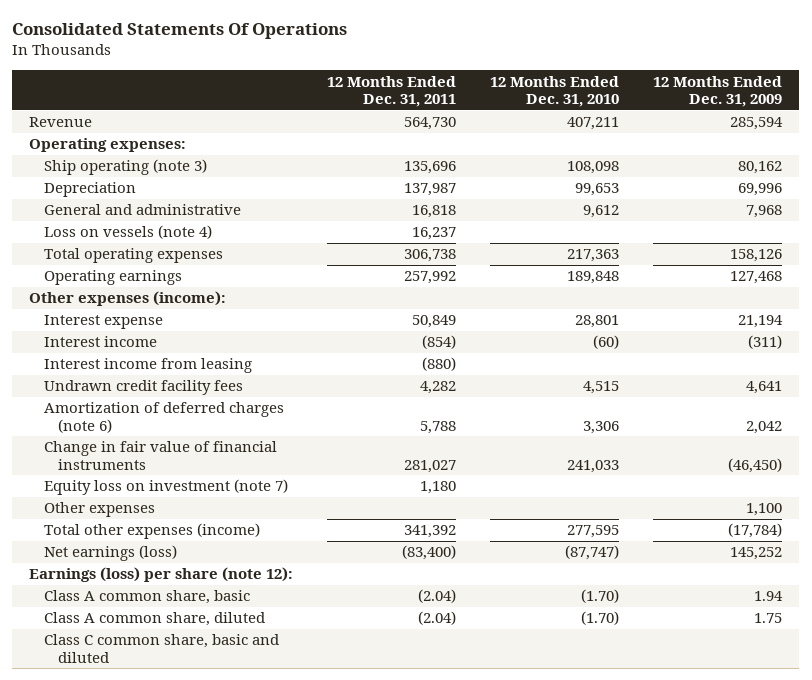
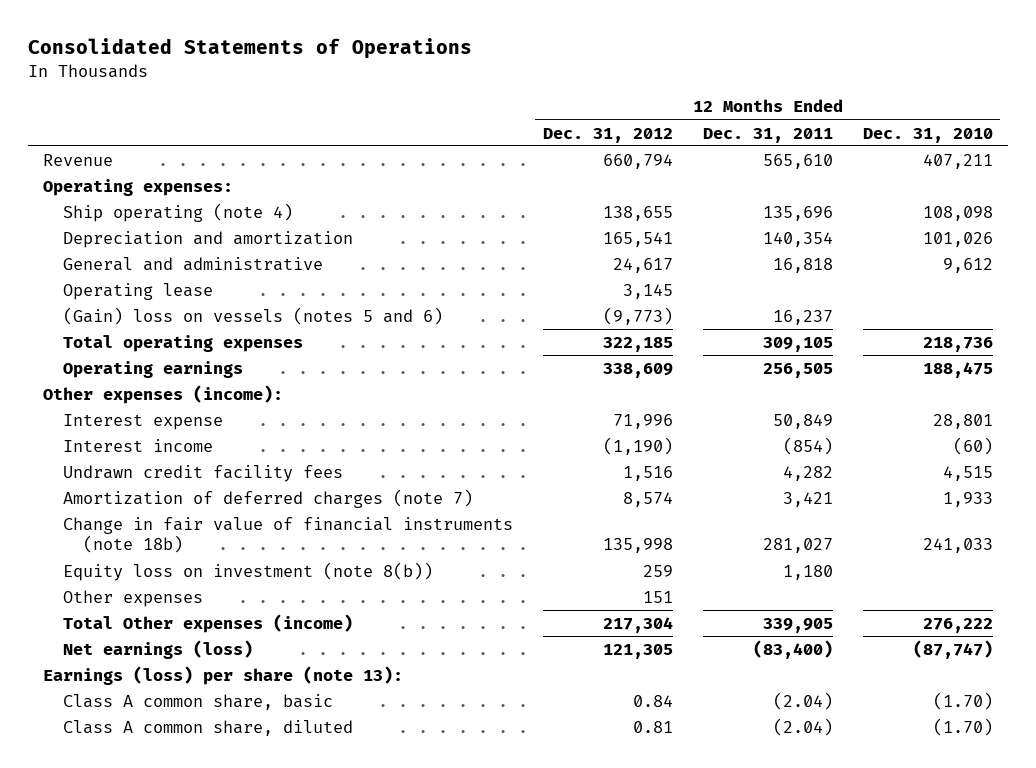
[12,23,348,40] Consolidated Statements Of Operations -> [28,38,473,60] Consolidated Statements of Operations
[653,75,783,107] 12 Months Ended Dec. 31, 2009 -> none
none -> [542,127,673,143] Dec. 31, 2012
[404,117,457,131] 564,730 -> [762,153,833,169] 565,610
[43,182,136,198] Depreciation -> none
[43,159,207,176] Ship operating (note 3) -> [63,202,294,222] Ship operating (note 4)
none -> [63,230,354,248] Depreciation and amortization
none -> [63,282,214,300] Operating lease
[43,225,212,240] Loss on vessels (note 4) -> [63,306,444,325] (Gain) loss on vessels (notes 5 and 6)
[404,249,457,263] 306,738 -> [762,336,833,352] 309,105
[567,249,620,263] 217,363 -> [922,336,993,352] 218,736
[404,271,457,285] 257,992 -> [762,362,833,378] 256,505
[567,271,620,285] 189,848 -> [922,361,993,378] 188,475
[43,358,252,374] Interest income from leasing -> none
[43,402,284,433] Amortization of deferred charges (note 6) -> [63,488,474,508] Amortization of deferred charges (note 7)
[420,420,457,434] 5,788 -> [782,491,833,507] 3,421
[583,420,620,434] 3,306 -> [942,491,993,507] 1,933
[43,441,277,470] Change in fair value of financial instruments -> [63,516,514,554] Change in fair value of financial instruments (note 18b)
[43,479,288,496] Equity loss on investment (note 7) -> [63,561,434,581] Equity loss on investment (note 8(b))
[43,523,260,540] Total other expenses (income) -> [63,613,354,633] Total Other expenses (income)
[404,525,457,539] 341,392 -> [762,617,833,633] 339,905
[567,525,620,539] 277,595 -> [922,617,993,633] 276,222
[29,567,294,583] Earnings (loss) per share (note 12): -> [43,665,404,685] Earnings (loss) per share (note 13):
[43,634,279,663] Class C common share, basic and diluted -> none

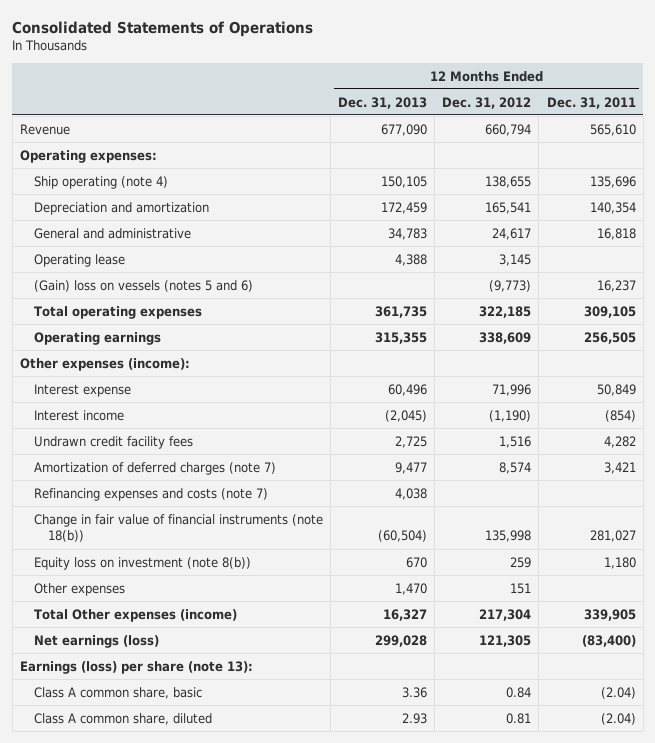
[862,127,993,143] Dec. 31, 2010 -> none
none -> [338,96,428,109] Dec. 31, 2013
none -> [34,487,269,501] Refinancing expenses and costs (note 7)
[63,516,514,554] Change in fair value of financial instruments (note 18b) -> [34,513,324,543] Change in fair value of financial instruments (note 18(b))

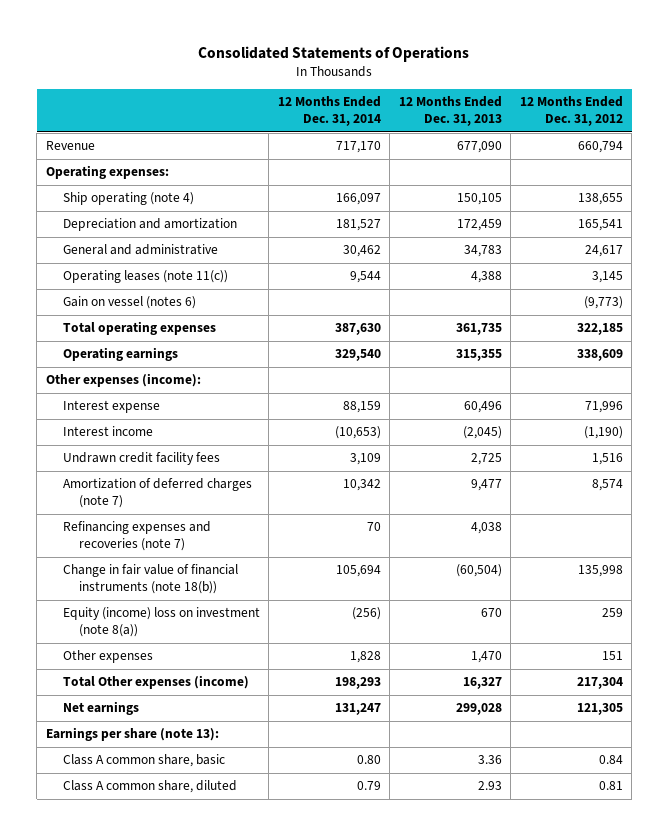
[546,96,636,109] Dec. 31, 2011 -> none
none -> [277,96,381,127] 12 Months Ended Dec. 31, 2014
[34,253,126,267] Operating lease -> [62,270,228,284] Operating leases (note 11(c))
[34,279,254,292] (Gain) loss on vessels (notes 5 and 6) -> [62,296,196,310] Gain on vessel (notes 6)
[34,487,269,501] Refinancing expenses and costs (note 7) -> [62,521,211,552] Refinancing expenses and recoveries (note 7)
[34,556,252,570] Equity loss on investment (note 8(b)) -> [62,607,260,638] Equity (income) loss on investment (note 8(a))
[34,634,160,648] Net earnings (loss) -> [62,701,139,716] Net earnings
[19,660,253,674] Earnings (loss) per share (note 13): -> [45,727,219,742] Earnings per share (note 13):

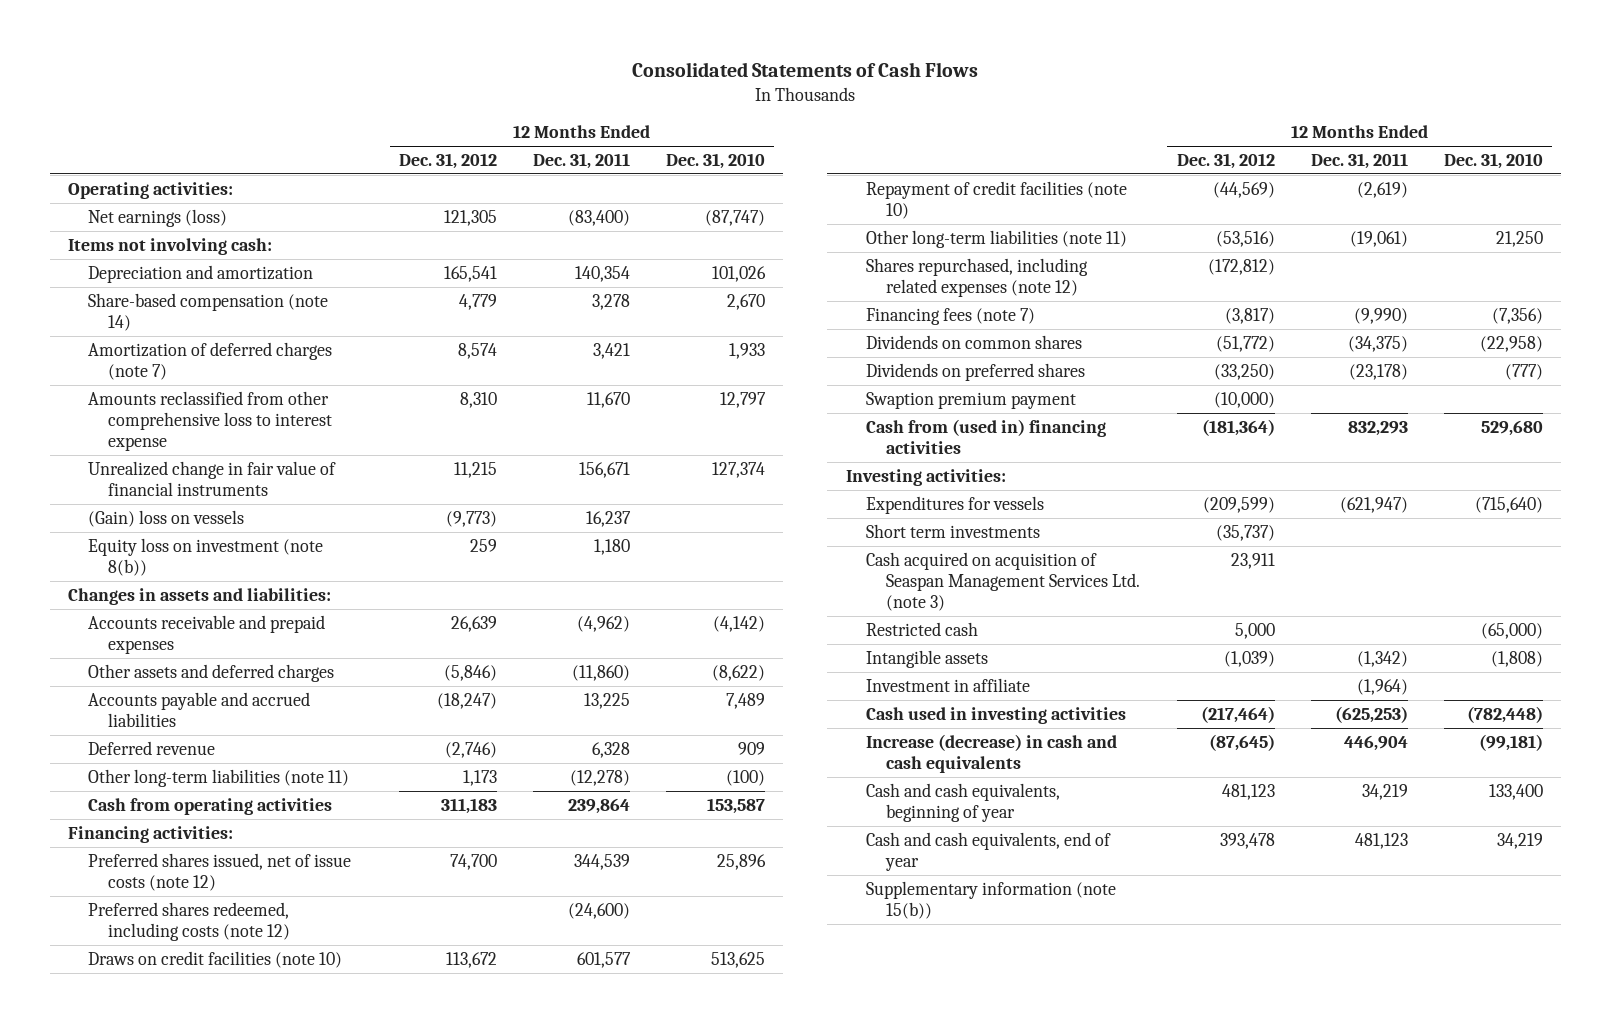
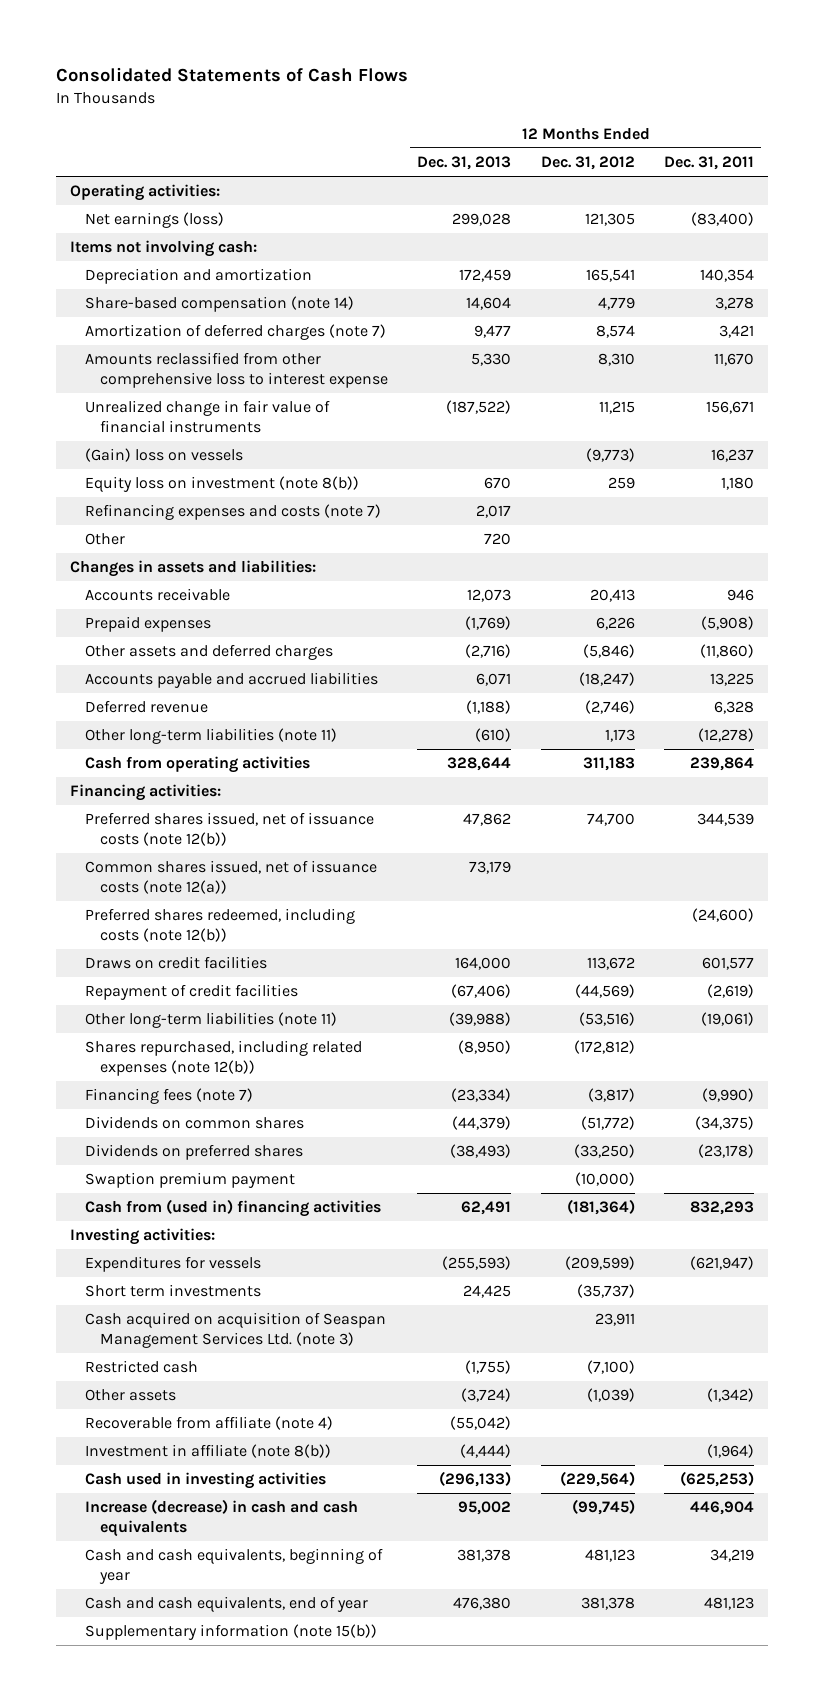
[666,152,766,169] Dec. 31, 2010 -> none
none -> [417,155,512,170] Dec. 31, 2013
none -> [85,504,382,521] Refinancing expenses and costs (note 7)
none -> [85,533,126,546] Other
[88,614,326,654] Accounts receivable and prepaid expenses -> none
none -> [85,588,231,602] Accounts receivable
none -> [85,616,212,633] Prepaid expenses
[88,852,352,891] Preferred shares issued, net of issue costs (note 12) -> [85,812,375,847] Preferred shares issued, net of issuance costs (note 12(b))
none -> [85,860,378,895] Common shares issued, net of issuance costs (note 12(a))
[88,901,291,941] Preferred shares redeemed, including costs (note 12) -> [85,908,356,943] Preferred shares redeemed, including costs (note 12(b))
[88,950,343,968] Draws on credit facilities (note 10) -> [85,956,268,970] Draws on credit facilities
[865,180,1127,219] Repayment of credit facilities (note 10) -> [85,984,299,1001] Repayment of credit facilities
[865,257,1088,297] Shares repurchased, including related expenses (note 12) -> [85,1040,363,1077] Shares repurchased, including related expenses (note 12(b))
[1234,622,1275,639] 5,000 -> [586,1360,635,1375] (7,100)
[865,649,988,668] Intangible assets -> [85,1389,177,1402] Other assets
none -> [85,1416,334,1431] Recoverable from affiliate (note 4)
[865,677,1030,692] Investment in affiliate -> [85,1444,332,1459] Investment in affiliate (note 8(b))
[1200,705,1275,723] (217,464) -> [559,1471,635,1488] (229,564)
[1208,733,1275,751] (87,645) -> [571,1499,635,1516] (99,745)
[1219,832,1275,849] 393,478 -> [580,1597,635,1611] 381,378

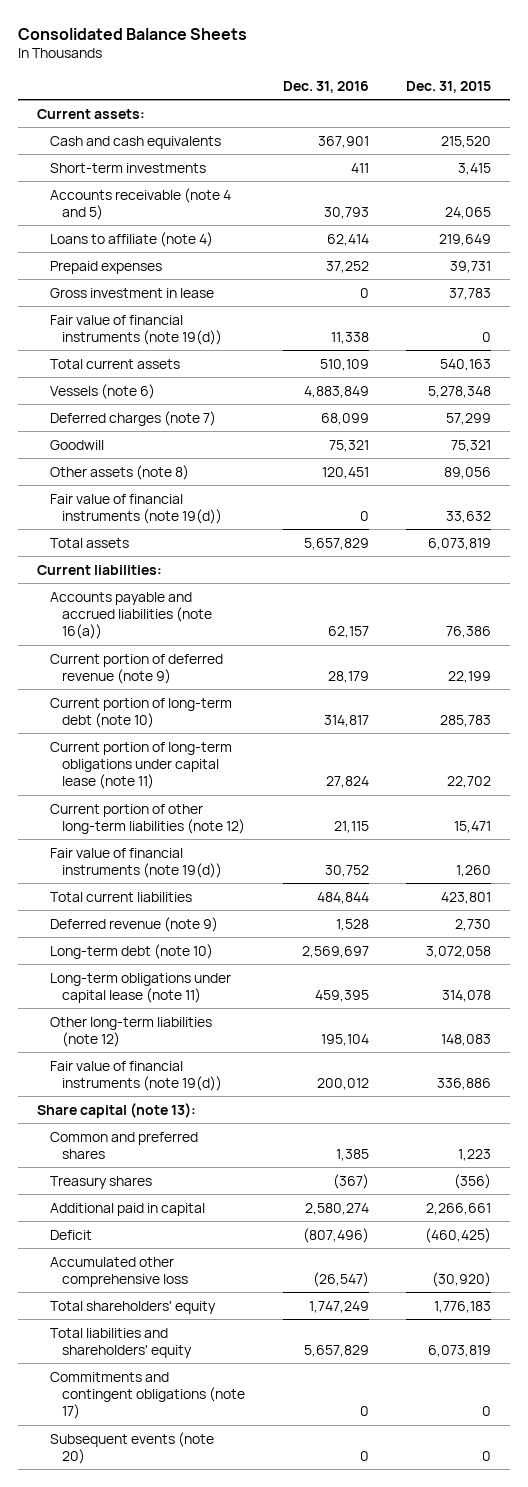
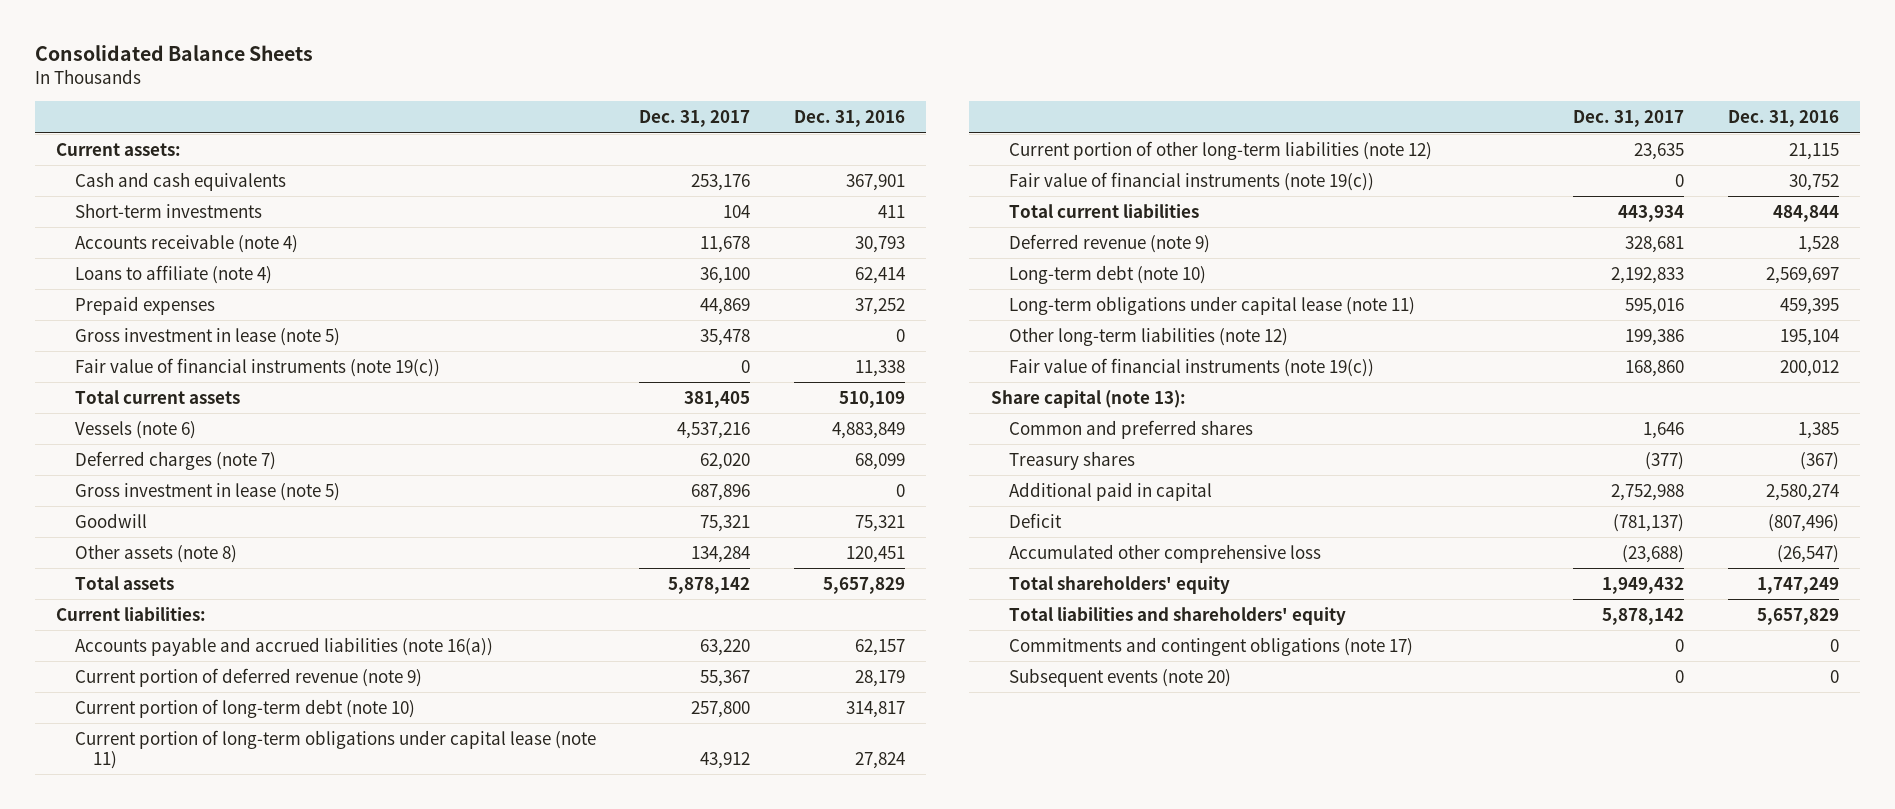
[406,80,492,93] Dec. 31, 2015 -> none
none -> [639,110,751,128] Dec. 31, 2017
[49,187,231,220] Accounts receivable (note 4 and 5) -> [74,233,298,253] Accounts receivable (note 4)
[49,287,214,298] Gross investment in lease -> [74,327,340,346] Gross investment in lease (note 5)
[49,314,223,345] Fair value of financial instruments (note 19(d)) -> [74,357,440,377] Fair value of financial instruments (note 19(c))
none -> [74,482,340,501] Gross investment in lease (note 5)
[49,493,223,524] Fair value of financial instruments (note 19(d)) -> none
[49,847,223,878] Fair value of financial instruments (note 19(d)) -> [1009,171,1375,191] Fair value of financial instruments (note 19(c))
[49,1060,223,1091] Fair value of financial instruments (note 19(d)) -> [1009,357,1375,377] Fair value of financial instruments (note 19(c))

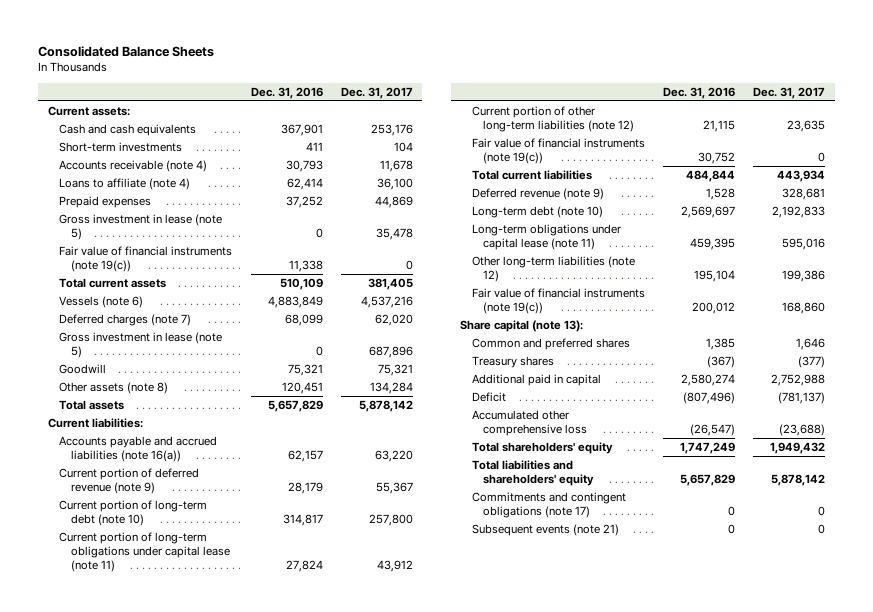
[1009,667,1232,687] Subsequent events (note 20) -> [471,524,619,537] Subsequent events (note 21)

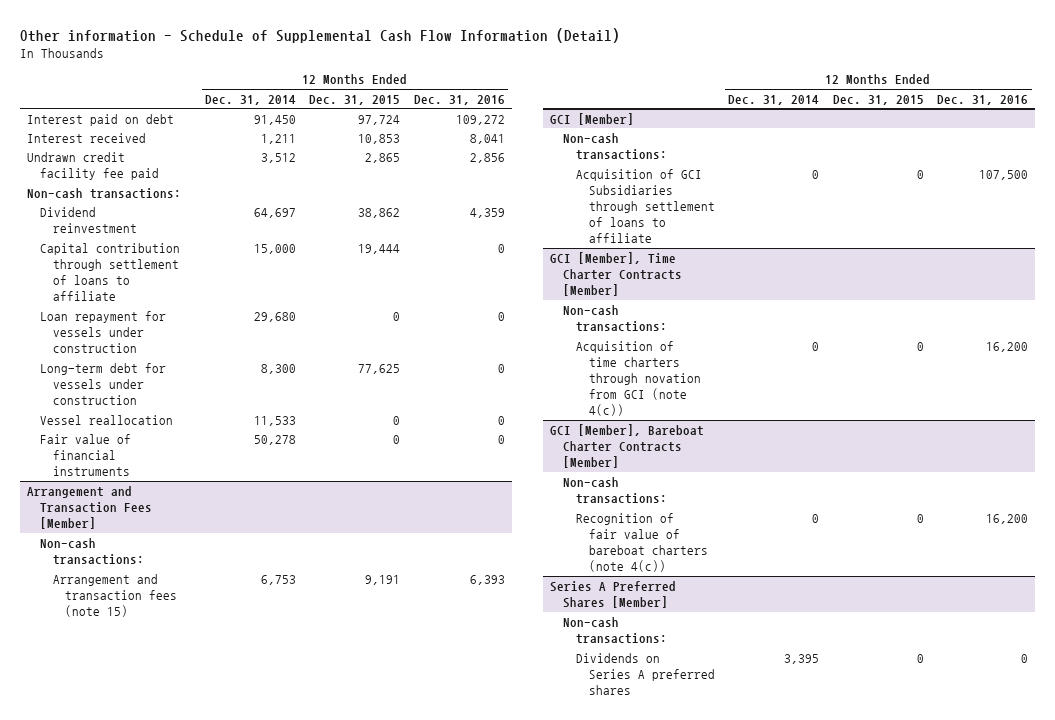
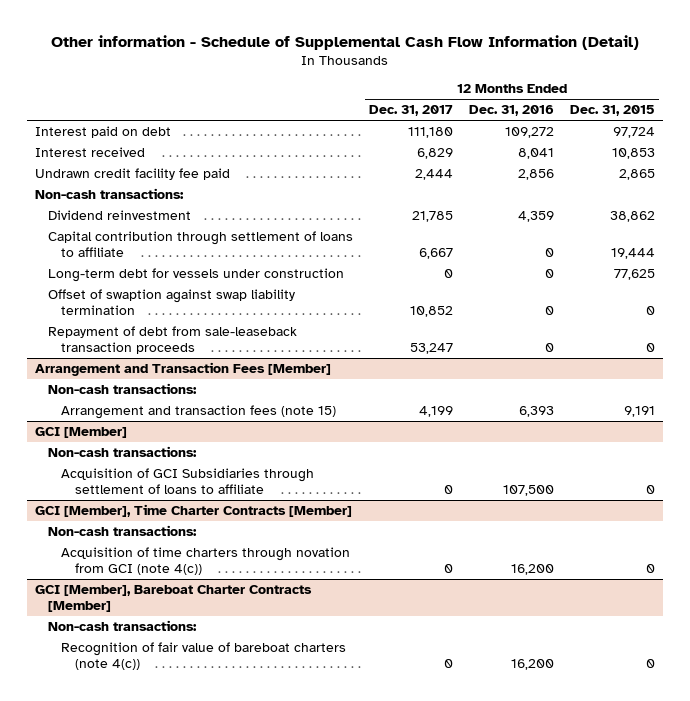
[204,94,296,105] Dec. 31, 2014 -> none
none -> [369,105,454,117] Dec. 31, 2017
[39,310,166,353] Loan repayment for vessels under construction -> none
[39,414,173,425] Vessel reallocation -> none
[39,433,131,476] Fair value of financial instruments -> none
none -> [48,288,296,316] Offset of swaption against swap liability termination
none -> [48,325,298,355] Repayment of debt from sale-leaseback transaction proceeds
[550,580,677,608] Series A Preferred Shares [Member] -> none
[563,616,667,644] Non-cash transactions: -> none
[575,652,715,695] Dividends on Series A preferred shares -> none

